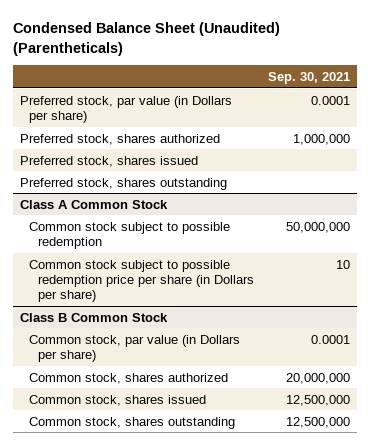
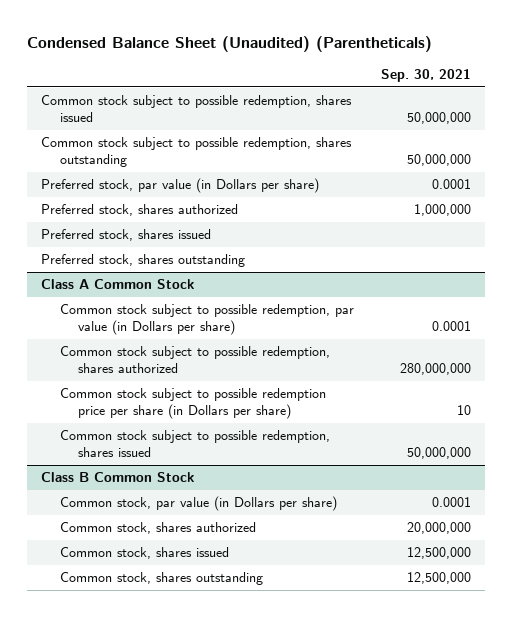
none -> [41,95,353,123] Common stock subject to possible redemption, shares issued
none -> [41,137,353,168] Common stock subject to possible redemption, shares outstanding
none -> [59,304,354,336] Common stock subject to possible redemption, par value (in Dollars per share)
[29,221,231,249] Common stock subject to possible redemption -> [59,346,330,374] Common stock subject to possible redemption, shares authorized
[285,221,350,233] 50,000,000 -> [399,363,471,376] 280,000,000
none -> [59,430,330,458] Common stock subject to possible redemption, shares issued

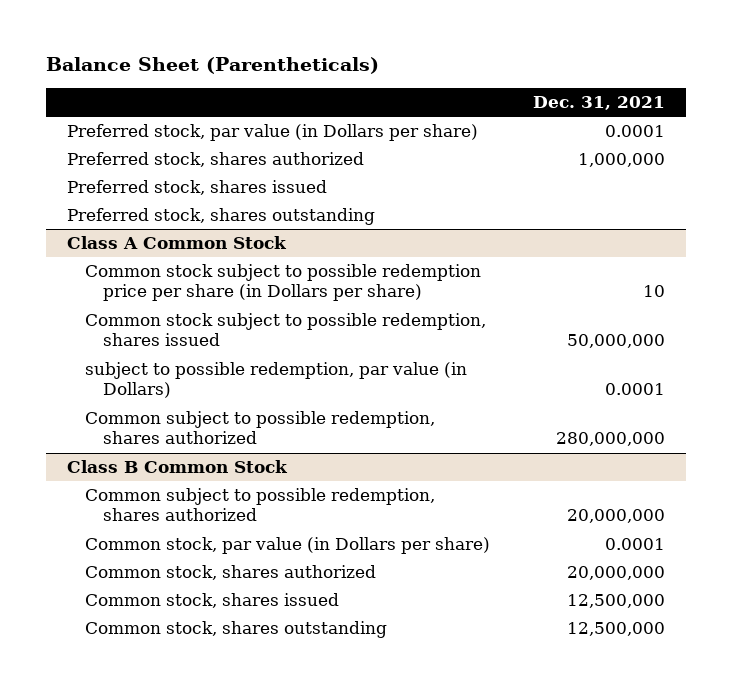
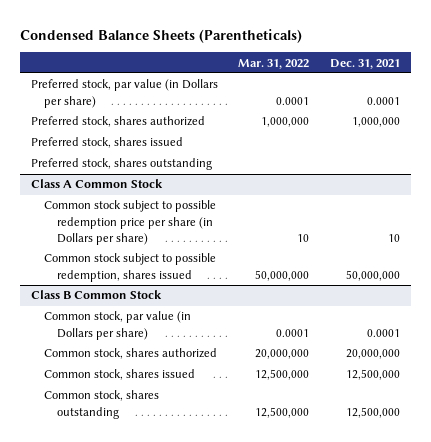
[46,57,380,75] Balance Sheet (Parentheticals) -> [20,28,303,43] Condensed Balance Sheets (Parentheticals)
none -> [238,58,310,69] Mar. 31, 2022
[85,362,468,399] subject to possible redemption, par value (in Dollars) -> none
[85,411,436,445] Common subject to possible redemption, shares authorized -> none
[85,488,436,522] Common subject to possible redemption, shares authorized -> none

